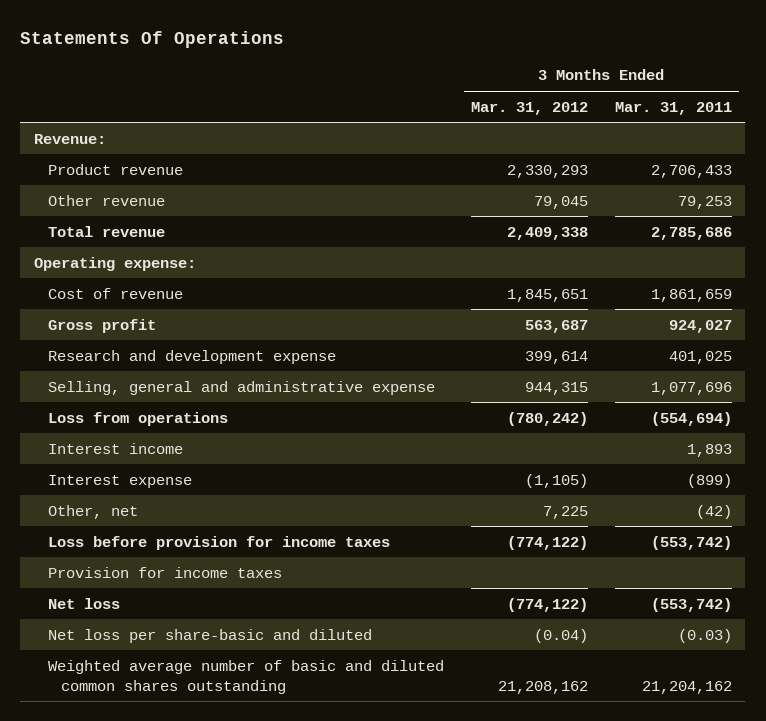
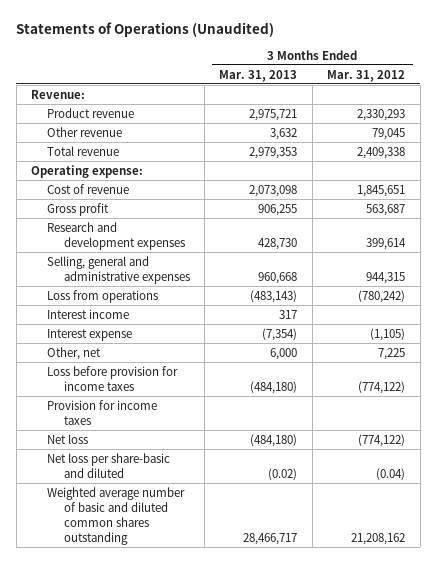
[20,31,285,49] Statements Of Operations -> [16,22,275,38] Statements of Operations (Unaudited)
[614,101,732,115] Mar. 31, 2011 -> none
none -> [219,69,298,82] Mar. 31, 2013
[47,349,336,364] Research and development expense -> [47,221,185,250] Research and development expenses
[47,380,435,395] Selling, general and administrative expense -> [47,255,190,284] Selling, general and administrative expenses

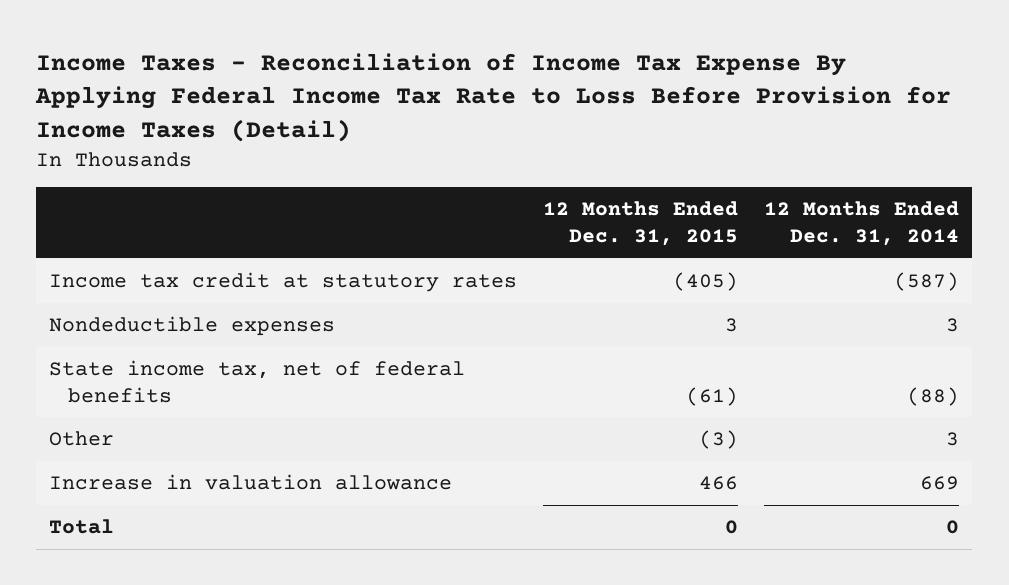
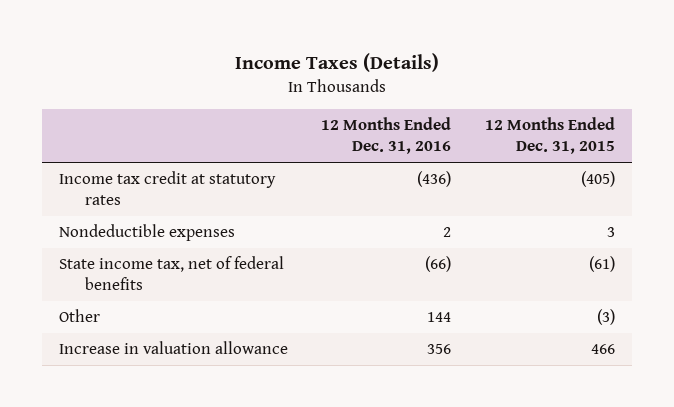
[35,52,952,142] Income Taxes - Reconciliation of Income Tax Expense By Applying Federal Income Tax Rate to Loss Before Provision for Income Taxes (Detail) -> [234,52,439,72] Income Taxes (Details)
[764,201,960,247] 12 Months Ended Dec. 31, 2014 -> none
none -> [321,117,452,155] 12 Months Ended Dec. 31, 2016
[49,519,115,535] Total -> none

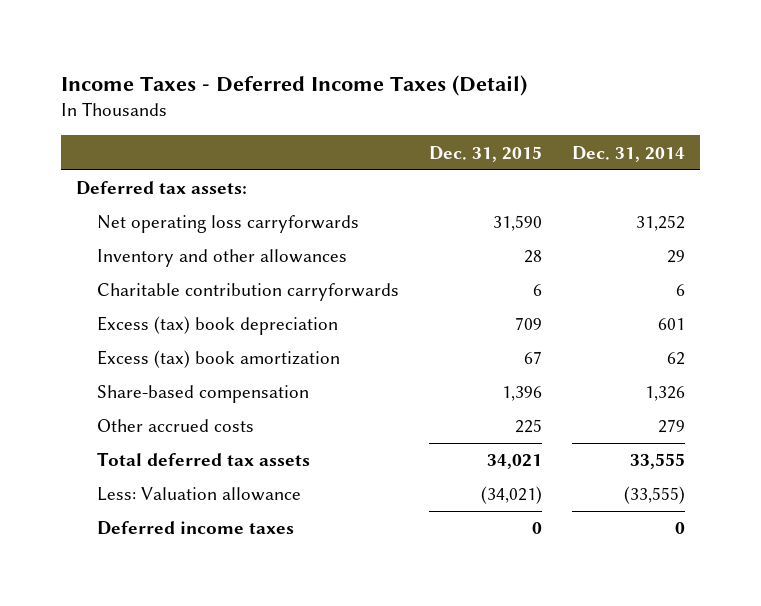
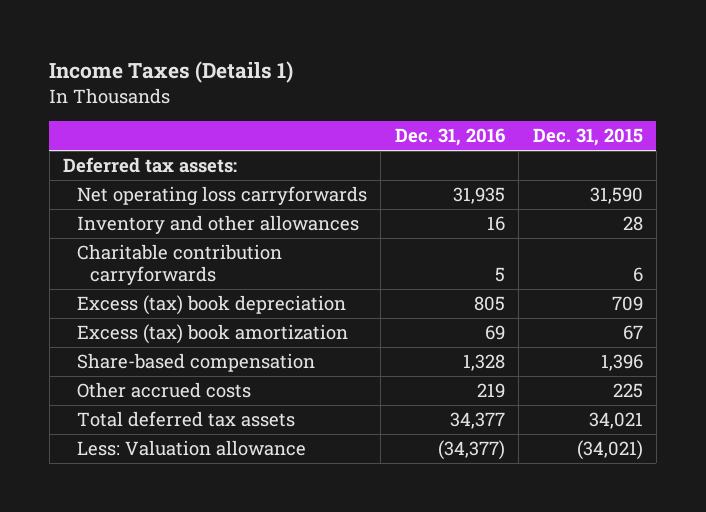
[60,74,527,96] Income Taxes - Deferred Income Taxes (Detail) -> [49,61,294,84] Income Taxes (Details 1)
[571,145,685,162] Dec. 31, 2014 -> none
none -> [394,128,505,147] Dec. 31, 2016
[96,521,294,536] Deferred income taxes -> none

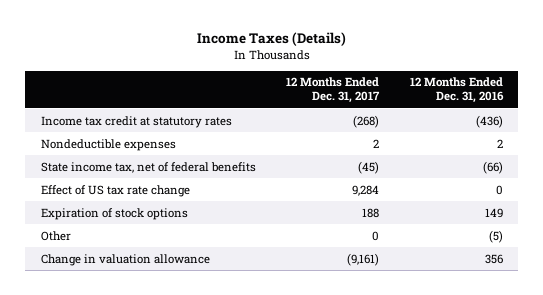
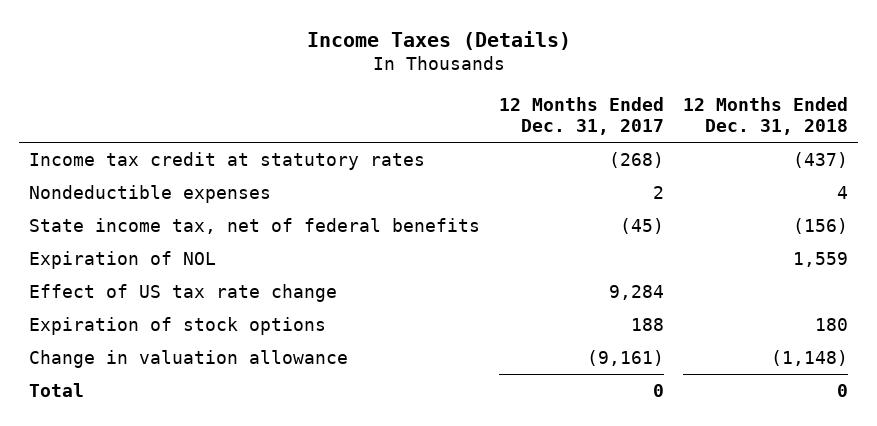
[409,77,504,104] 12 Months Ended Dec. 31, 2016 -> none
none -> [683,96,849,136] 12 Months Ended Dec. 31, 2018
none -> [28,250,216,269] Expiration of NOL
[40,230,71,241] Other -> none
none -> [28,382,84,397] Total

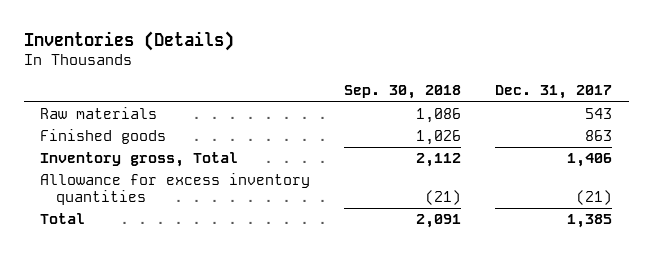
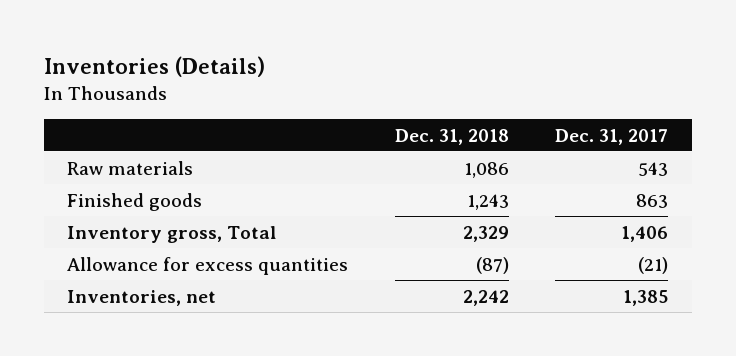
[344,85,462,100] Sep. 30, 2018 -> none
none -> [394,128,509,145] Dec. 31, 2018
[40,173,311,205] Allowance for excess inventory quantities -> [67,256,349,275] Allowance for excess quantities
[40,213,86,225] Total -> [67,289,217,306] Inventories, net

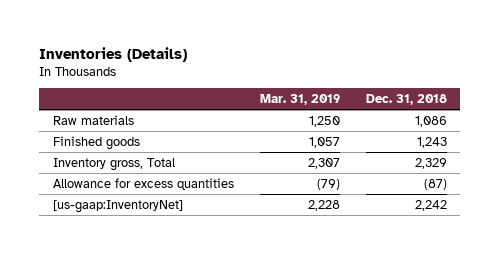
[555,128,669,145] Dec. 31, 2017 -> none
none -> [259,93,340,105] Mar. 31, 2019
[67,289,217,306] Inventories, net -> [52,199,183,213] [us-gaap:InventoryNet]

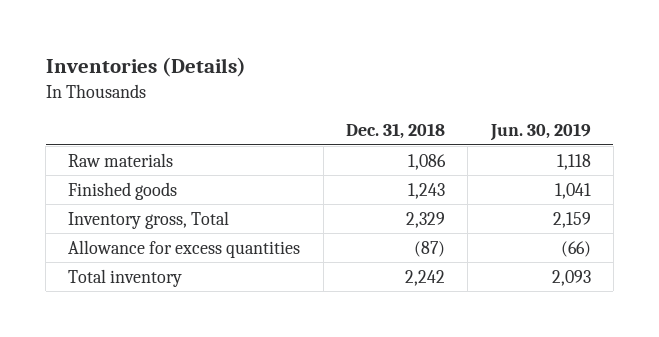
[259,93,340,105] Mar. 31, 2019 -> none
none -> [489,123,591,142] Jun. 30, 2019
[52,199,183,213] [us-gaap:InventoryNet] -> [68,268,183,287] Total inventory

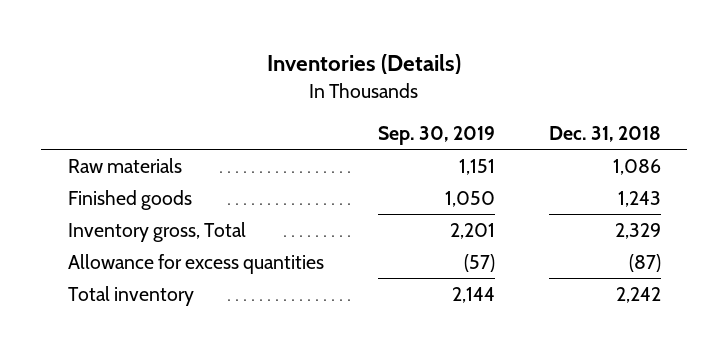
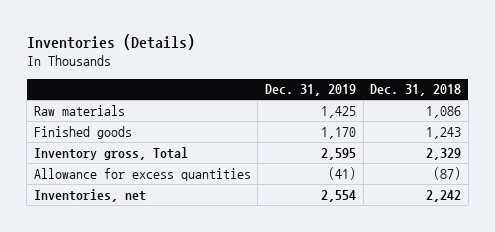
[377,126,495,146] Sep. 30, 2019 -> none
none -> [264,84,356,97] Dec. 31, 2019
[67,285,194,306] Total inventory -> [33,188,146,202] Inventories, net

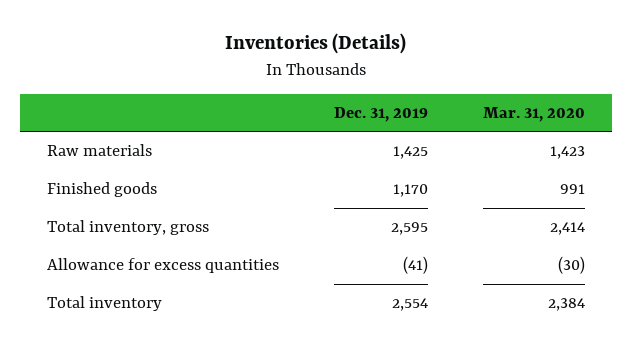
[370,84,462,97] Dec. 31, 2018 -> none
none -> [482,106,585,122] Mar. 31, 2020
[33,146,188,160] Inventory gross, Total -> [47,220,210,236] Total inventory, gross
[33,188,146,202] Inventories, net -> [47,296,163,312] Total inventory

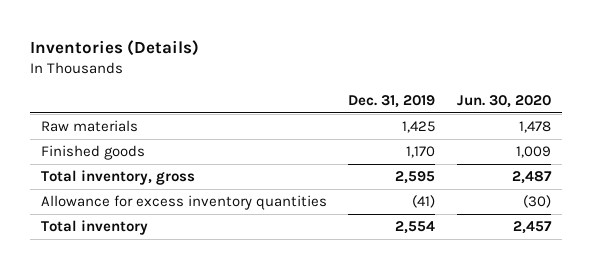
[482,106,585,122] Mar. 31, 2020 -> none
none -> [456,94,551,108] Jun. 30, 2020
[47,258,280,274] Allowance for excess quantities -> [40,195,327,211] Allowance for excess inventory quantities

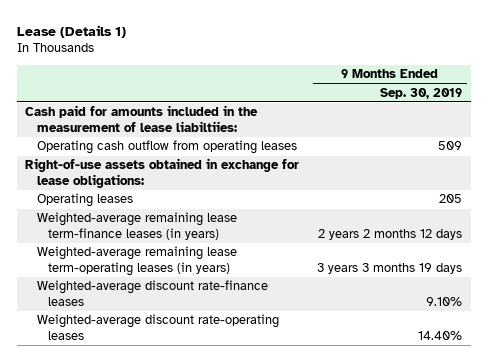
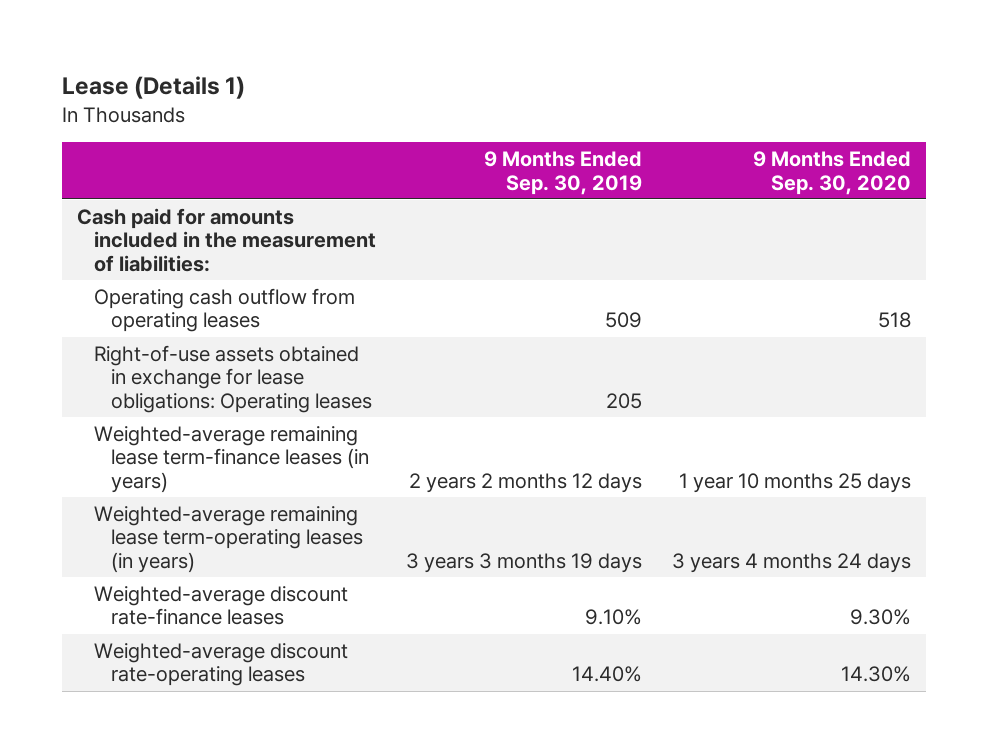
none -> [753,150,912,195] 9 Months Ended Sep. 30, 2020
[25,105,259,132] Cash paid for amounts included in the measurement of lease liabiltiies: -> [77,207,377,273] Cash paid for amounts included in the measurement of liabilities:
[25,158,300,188] Right-of-use assets obtained in exchange for lease obligations: -> none
[36,193,133,208] Operating leases -> [94,344,373,414] Right-of-use assets obtained in exchange for lease obligations: Operating leases

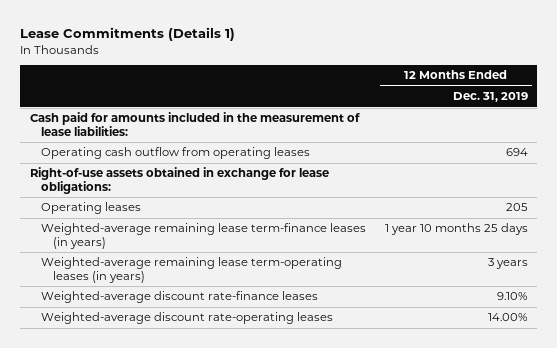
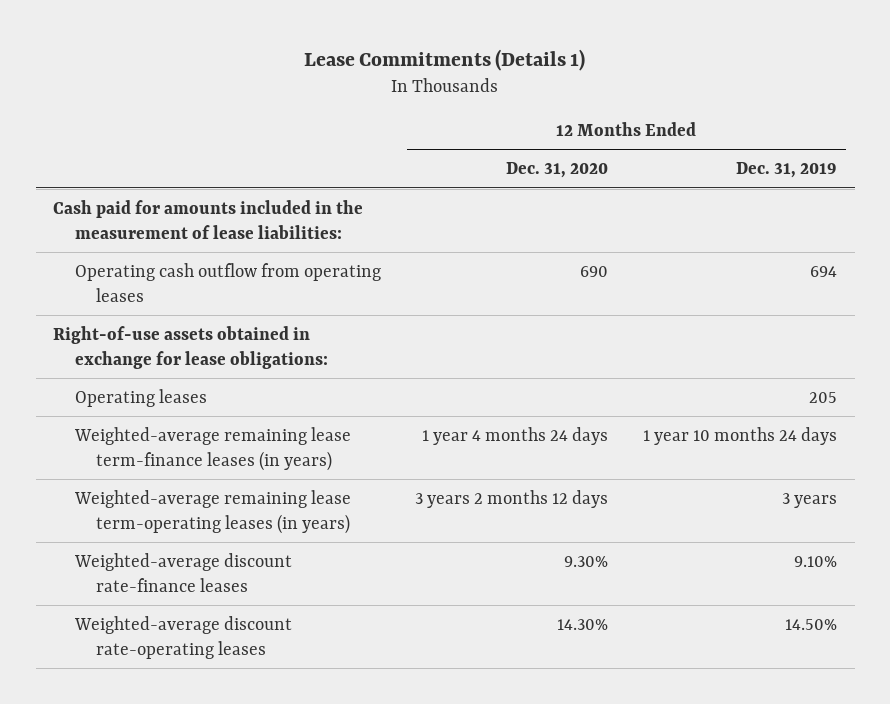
none -> [506,162,609,179] Dec. 31, 2020
[384,223,528,236] 1 year 10 months 25 days -> [643,426,838,445] 1 year 10 months 24 days
[487,313,528,322] 14.00% -> [785,618,838,630] 14.50%

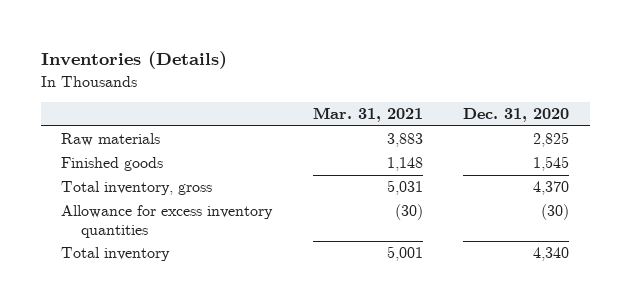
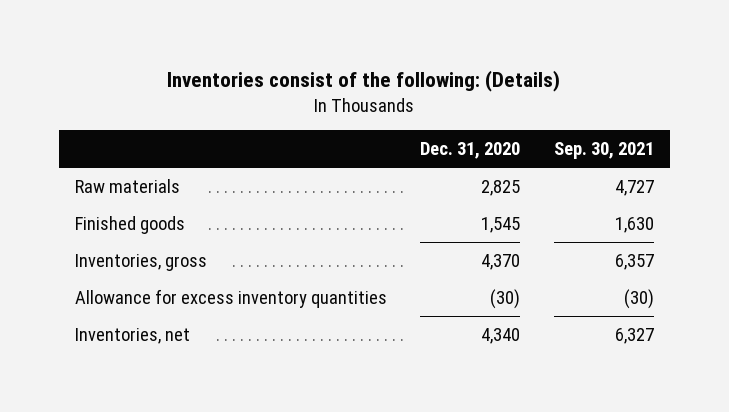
[41,51,228,70] Inventories (Details) -> [167,69,561,92] Inventories consist of the following: (Details)
[312,107,423,123] Mar. 31, 2021 -> none
none -> [553,142,654,160] Sep. 30, 2021
[61,181,213,196] Total inventory, gross -> [75,254,208,272] Inventories, gross
[61,247,171,262] Total inventory -> [75,328,191,345] Inventories, net

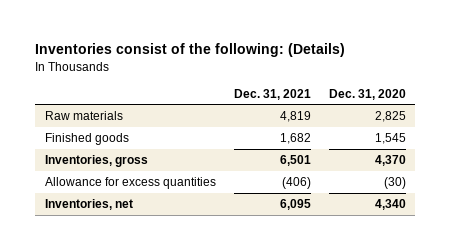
[553,142,654,160] Sep. 30, 2021 -> none
none -> [233,88,311,100] Dec. 31, 2021
[75,289,388,309] Allowance for excess inventory quantities -> [44,177,216,190] Allowance for excess quantities

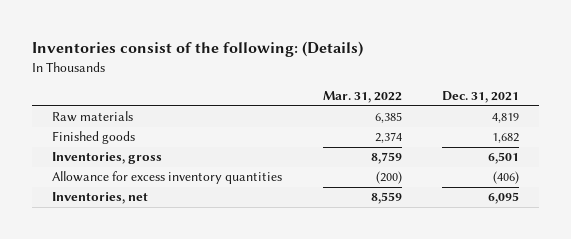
[329,88,407,100] Dec. 31, 2020 -> none
none -> [322,91,402,104] Mar. 31, 2022
[44,177,216,190] Allowance for excess quantities -> [52,171,283,185] Allowance for excess inventory quantities

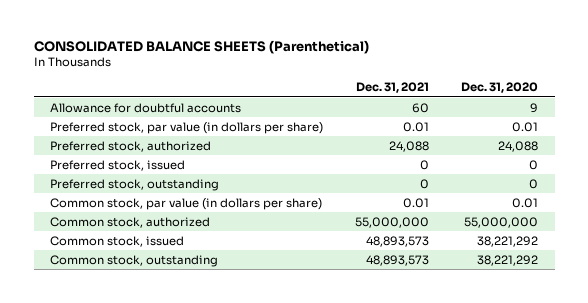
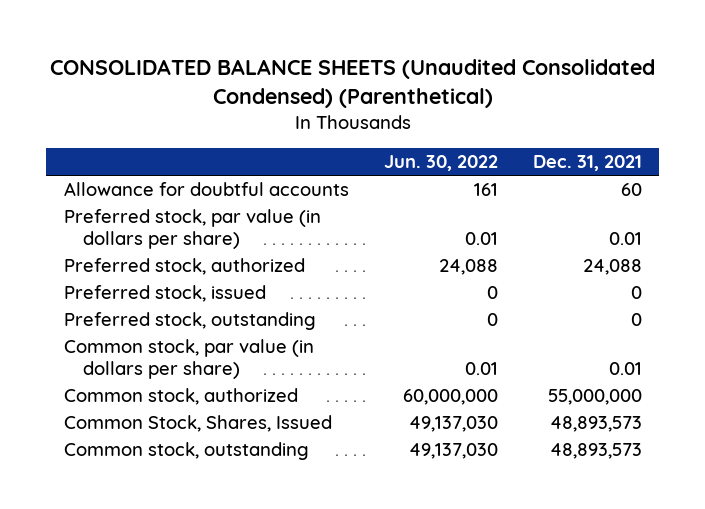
[33,40,369,55] CONSOLIDATED BALANCE SHEETS (Parenthetical) -> [49,59,655,109] CONSOLIDATED BALANCE SHEETS (Unaudited Consolidated Condensed) (Parenthetical)
[461,82,539,94] Dec. 31, 2020 -> none
none -> [383,155,498,172] Jun. 30, 2022
[49,235,184,247] Common stock, issued -> [63,415,332,433] Common Stock, Shares, Issued

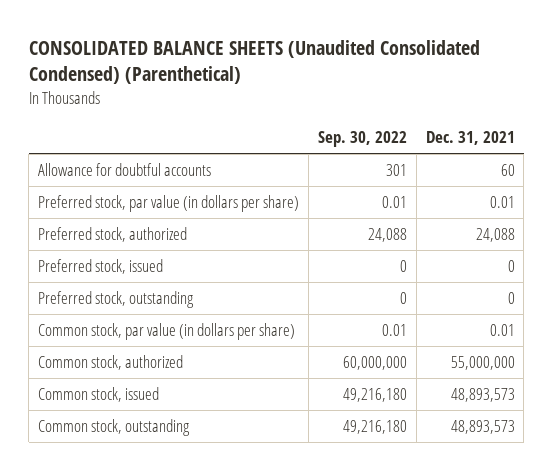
[383,155,498,172] Jun. 30, 2022 -> none
none -> [317,131,407,148] Sep. 30, 2022
[63,415,332,433] Common Stock, Shares, Issued -> [37,386,159,402] Common stock, issued

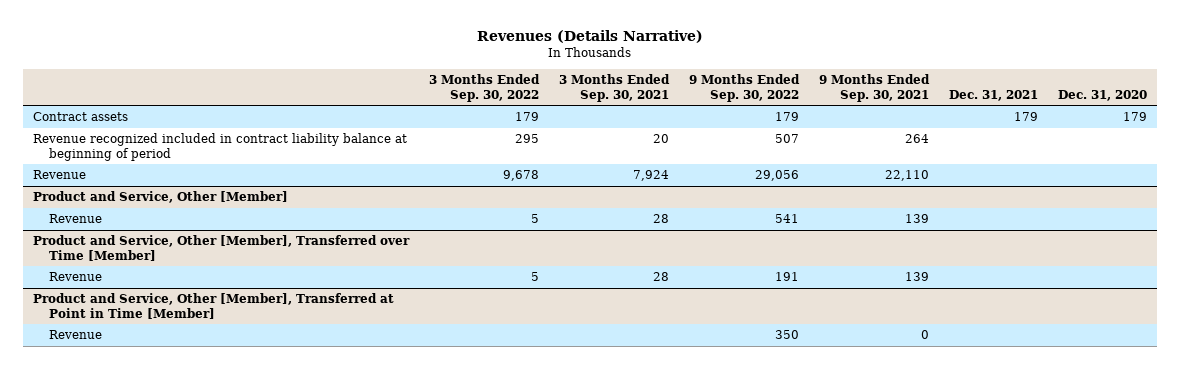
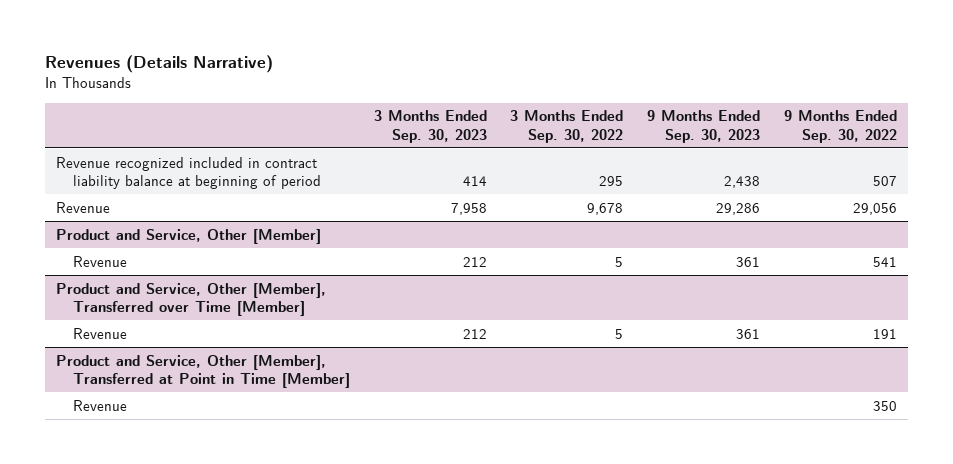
[558,74,670,102] 3 Months Ended Sep. 30, 2021 -> none
[818,74,930,102] 9 Months Ended Sep. 30, 2021 -> none
[948,89,1038,101] Dec. 31, 2021 -> none
[1058,89,1148,101] Dec. 31, 2020 -> none
none -> [373,110,487,143] 3 Months Ended Sep. 30, 2023
none -> [646,110,760,143] 9 Months Ended Sep. 30, 2023
[32,112,128,122] Contract assets -> none

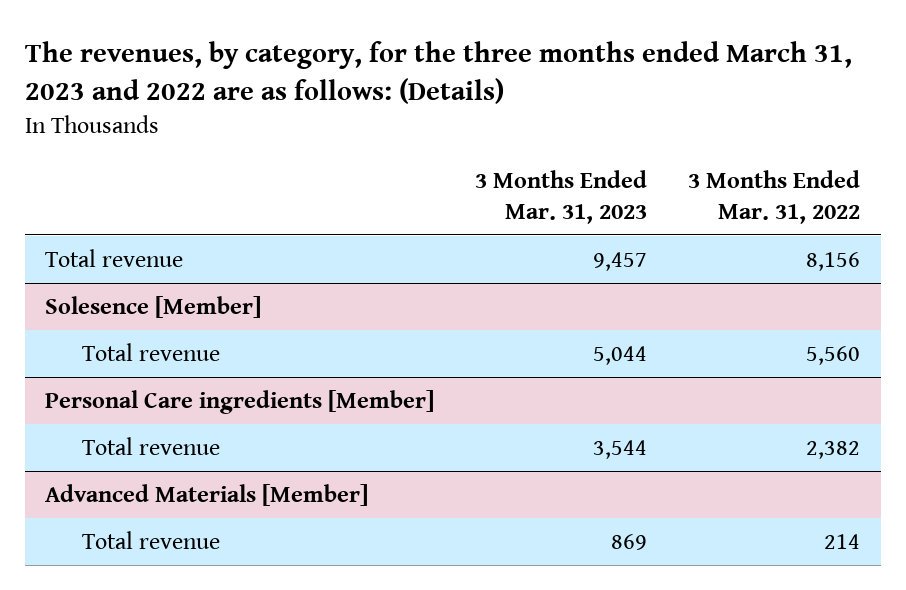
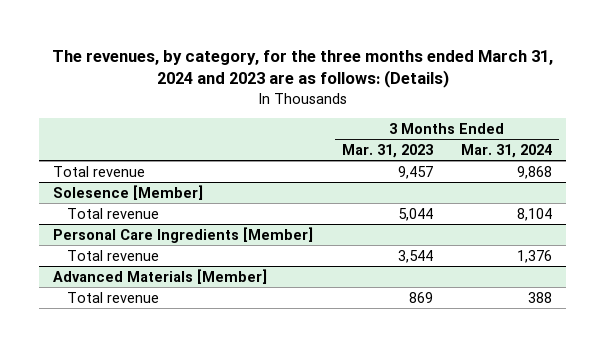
[24,41,852,104] The revenues, by category, for the three months ended March 31, 2023 and 2022 are as follows: (Details) -> [51,49,553,89] The revenues, by category, for the three months ended March 31, 2024 and 2023 are as follows: (Details)
[688,169,861,224] 3 Months Ended Mar. 31, 2022 -> none
none -> [461,143,553,158] Mar. 31, 2024
[45,389,435,414] Personal Care ingredients [Member] -> [53,226,314,243] Personal Care Ingredients [Member]

